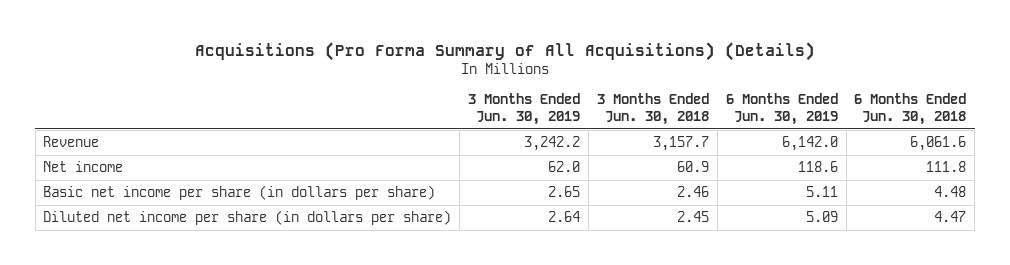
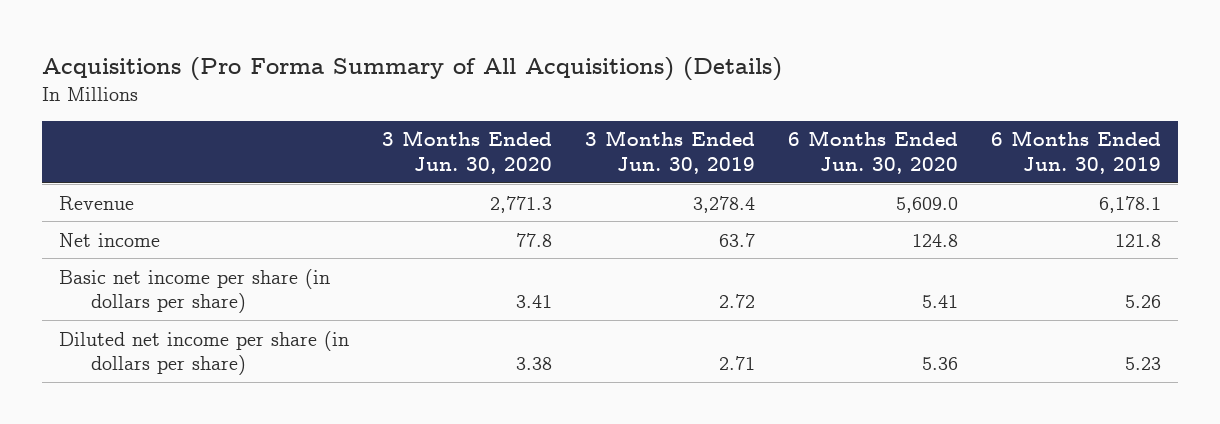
[596,93,709,126] 3 Months Ended Jun. 30, 2018 -> none
[854,93,967,126] 6 Months Ended Jun. 30, 2018 -> none
none -> [381,130,552,175] 3 Months Ended Jun. 30, 2020
none -> [788,130,959,175] 6 Months Ended Jun. 30, 2020
[524,135,581,151] 3,242.2 -> [692,195,755,213] 3,278.4
[781,135,838,151] 6,142.0 -> [1099,195,1162,213] 6,178.1
[548,160,581,172] 62.0 -> [718,232,755,247] 63.7
[797,160,838,172] 118.6 -> [1115,233,1162,247] 121.8
[548,185,581,197] 2.65 -> [718,294,755,309] 2.72
[805,185,838,197] 5.11 -> [1125,295,1162,309] 5.26
[548,210,581,222] 2.64 -> [718,356,755,371] 2.71
[805,210,838,222] 5.09 -> [1125,357,1162,371] 5.23

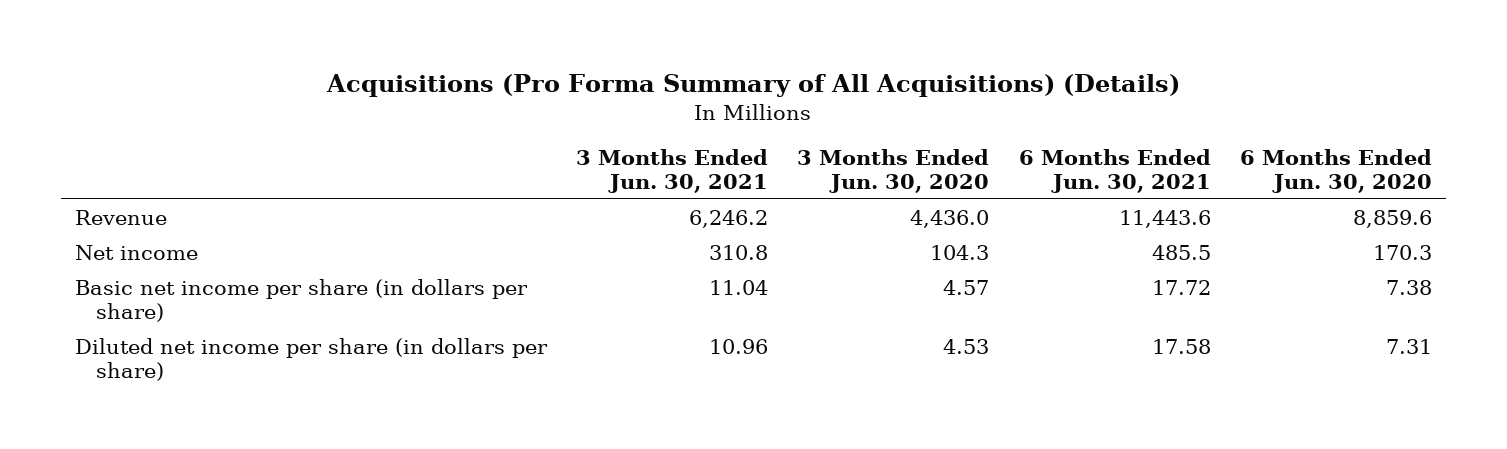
[584,130,755,175] 3 Months Ended Jun. 30, 2019 -> none
[991,130,1162,175] 6 Months Ended Jun. 30, 2019 -> none
none -> [576,148,769,193] 3 Months Ended Jun. 30, 2021
none -> [1018,148,1211,193] 6 Months Ended Jun. 30, 2021
[489,195,552,213] 2,771.3 -> [910,210,990,229] 4,436.0
[896,196,959,213] 5,609.0 -> [1352,210,1432,229] 8,859.6
[515,232,552,247] 77.8 -> [930,245,990,261] 104.3
[912,233,959,247] 124.8 -> [1372,245,1432,261] 170.3
[515,295,552,309] 3.41 -> [943,280,990,296] 4.57
[922,295,959,309] 5.41 -> [1385,280,1432,296] 7.38
[515,357,552,371] 3.38 -> [943,339,990,355] 4.53
[922,357,959,371] 5.36 -> [1385,339,1432,355] 7.31

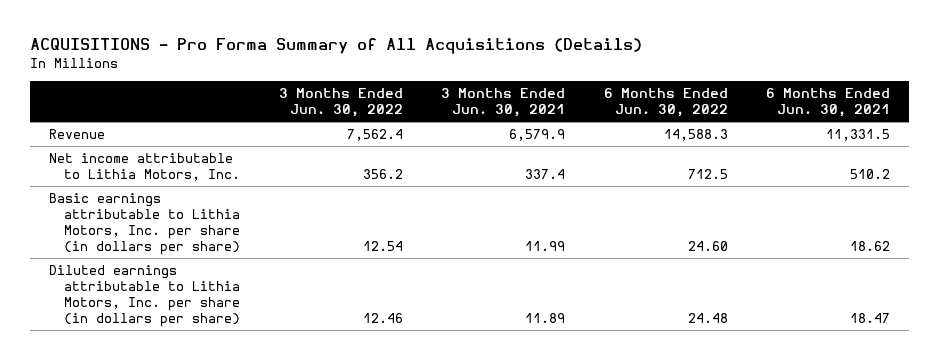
[326,74,1181,98] Acquisitions (Pro Forma Summary of All Acquisitions) (Details) -> [29,37,642,54] ACQUISITIONS - Pro Forma Summary of All Acquisitions (Details)
[797,148,990,193] 3 Months Ended Jun. 30, 2020 -> none
[1239,148,1432,193] 6 Months Ended Jun. 30, 2020 -> none
none -> [278,87,403,117] 3 Months Ended Jun. 30, 2022
none -> [603,87,728,117] 6 Months Ended Jun. 30, 2022
[689,210,769,229] 6,246.2 -> [509,129,566,142] 6,579.9
[1118,210,1211,229] 11,443.6 -> [826,129,891,142] 11,331.5
[75,245,199,261] Net income -> [48,153,241,182] Net income attributable to Lithia Motors, Inc.
[709,245,769,261] 310.8 -> [525,169,566,180] 337.4
[1151,245,1211,261] 485.5 -> [850,169,891,180] 510.2
[75,279,529,322] Basic net income per share (in dollars per share) -> [48,193,241,255] Basic earnings attributable to Lithia Motors, Inc. per share (in dollars per share)
[709,280,769,296] 11.04 -> [525,240,566,251] 11.99
[1151,280,1211,296] 17.72 -> [850,240,891,251] 18.62
[75,338,549,381] Diluted net income per share (in dollars per share) -> [48,265,241,327] Diluted earnings attributable to Lithia Motors, Inc. per share (in dollars per share)
[709,339,769,355] 10.96 -> [525,312,566,323] 11.89
[1151,339,1211,355] 17.58 -> [850,312,891,323] 18.47

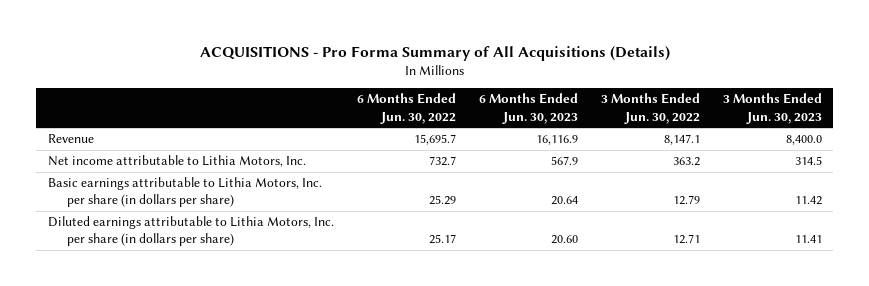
[441,87,566,117] 3 Months Ended Jun. 30, 2021 -> none
[766,87,891,117] 6 Months Ended Jun. 30, 2021 -> none
none -> [478,93,578,124] 6 Months Ended Jun. 30, 2023
none -> [722,93,822,124] 3 Months Ended Jun. 30, 2023
[346,129,403,142] 7,562.4 -> [663,134,700,146] 8,147.1
[663,129,728,142] 14,588.3 -> [413,134,456,146] 15,695.7
[362,169,403,180] 356.2 -> [672,157,700,167] 363.2
[687,169,728,180] 712.5 -> [428,156,456,167] 732.7
[362,240,403,251] 12.54 -> [672,195,700,206] 12.79
[687,240,728,251] 24.60 -> [428,195,456,206] 25.29
[362,312,403,323] 12.46 -> [672,234,700,245] 12.71
[687,312,728,323] 24.48 -> [428,234,456,245] 25.17

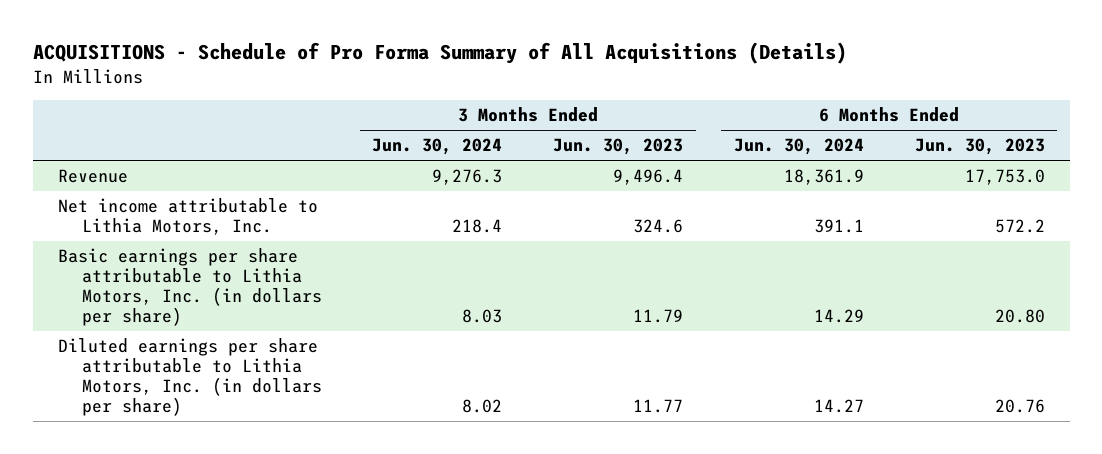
[199,45,670,61] ACQUISITIONS - Pro Forma Summary of All Acquisitions (Details) -> [32,42,847,65] ACQUISITIONS - Schedule of Pro Forma Summary of All Acquisitions (Details)
[356,93,456,124] 6 Months Ended Jun. 30, 2022 -> none
[600,93,700,124] 3 Months Ended Jun. 30, 2022 -> none
none -> [372,138,503,156] Jun. 30, 2024
none -> [733,138,864,156] Jun. 30, 2024
[535,135,578,146] 16,116.9 -> [964,169,1045,186] 17,753.0
[785,135,822,146] 8,400.0 -> [613,169,684,186] 9,496.4
[550,156,578,166] 567.9 -> [994,219,1045,234] 572.2
[794,156,822,166] 314.5 -> [633,219,684,234] 324.6
[47,177,322,208] Basic earnings attributable to Lithia Motors, Inc. per share (in dollars per share) -> [57,248,322,327] Basic earnings per share attributable to Lithia Motors, Inc. (in dollars per share)
[550,196,578,206] 20.64 -> [994,309,1045,324] 20.80
[794,196,822,206] 11.42 -> [633,309,684,324] 11.79
[47,216,334,247] Diluted earnings attributable to Lithia Motors, Inc. per share (in dollars per share) -> [57,338,322,417] Diluted earnings per share attributable to Lithia Motors, Inc. (in dollars per share)
[550,235,578,245] 20.60 -> [994,399,1045,414] 20.76
[794,235,822,244] 11.41 -> [633,399,684,414] 11.77

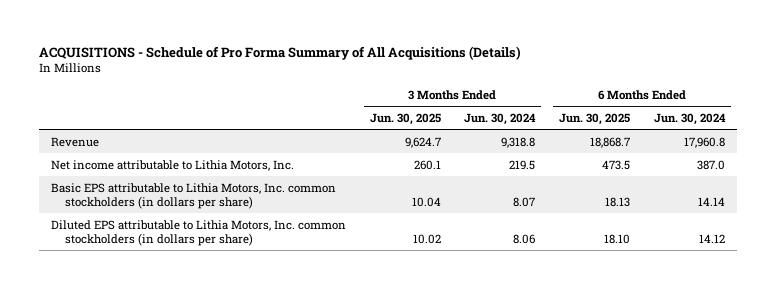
[553,138,684,156] Jun. 30, 2023 -> none
[914,138,1045,156] Jun. 30, 2023 -> none
none -> [369,113,441,126] Jun. 30, 2025
none -> [559,113,631,126] Jun. 30, 2025
[432,169,503,186] 9,276.3 -> [501,136,536,148] 9,318.8
[783,169,864,186] 18,361.9 -> [684,136,726,148] 17,960.8
[452,219,503,234] 218.4 -> [509,159,536,170] 219.5
[813,219,864,234] 391.1 -> [697,159,726,170] 387.0
[57,248,322,327] Basic earnings per share attributable to Lithia Motors, Inc. (in dollars per share) -> [50,182,336,209] Basic EPS attributable to Lithia Motors, Inc. common stockholders (in dollars per share)
[462,309,503,324] 8.03 -> [513,196,536,207] 8.07
[813,309,864,324] 14.29 -> [698,196,726,206] 14.14
[57,338,322,417] Diluted earnings per share attributable to Lithia Motors, Inc. (in dollars per share) -> [50,219,346,246] Diluted EPS attributable to Lithia Motors, Inc. common stockholders (in dollars per share)
[462,399,503,414] 8.02 -> [513,233,536,244] 8.06
[813,399,864,414] 14.27 -> [699,233,726,243] 14.12

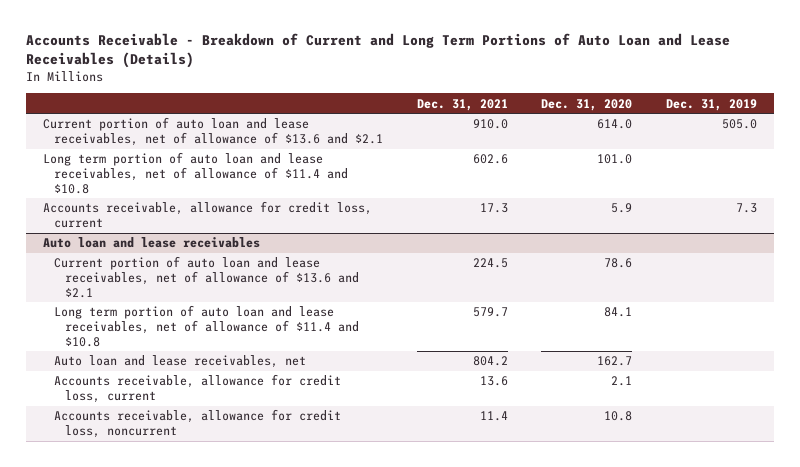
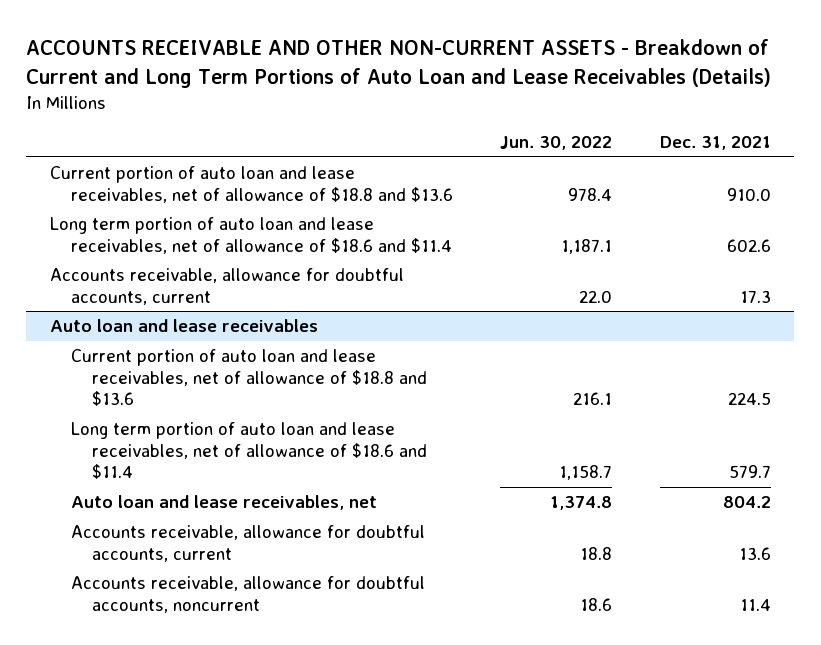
[26,33,731,69] Accounts Receivable - Breakdown of Current and Long Term Portions of Auto Loan and Lease Receivables (Details) -> [26,38,772,88] ACCOUNTS RECEIVABLE AND OTHER NON-CURRENT ASSETS - Breakdown of Current and Long Term Portions of Auto Loan and Lease Receivables (Details)
[541,98,633,111] Dec. 31, 2020 -> none
[666,98,758,111] Dec. 31, 2019 -> none
none -> [500,136,613,151] Jun. 30, 2022
[43,117,383,147] Current portion of auto loan and lease receivables, net of allowance of $13.6 and $2.1 -> [50,166,453,203] Current portion of auto loan and lease receivables, net of allowance of $18.8 and $13.6
[43,152,348,194] Long term portion of auto loan and lease receivables, net of allowance of $11.4 and $10.8 -> [50,217,452,254] Long term portion of auto loan and lease receivables, net of allowance of $18.6 and $11.4
[43,201,373,229] Accounts receivable, allowance for credit loss, current -> [50,268,405,305] Accounts receivable, allowance for doubtful accounts, current
[53,256,359,298] Current portion of auto loan and lease receivables, net of allowance of $13.6 and $2.1 -> [70,349,427,407] Current portion of auto loan and lease receivables, net of allowance of $18.8 and $13.6
[53,305,359,347] Long term portion of auto loan and lease receivables, net of allowance of $11.4 and $10.8 -> [70,422,427,480] Long term portion of auto loan and lease receivables, net of allowance of $18.6 and $11.4
[53,374,341,404] Accounts receivable, allowance for credit loss, current -> [70,525,425,562] Accounts receivable, allowance for doubtful accounts, current
[53,409,341,439] Accounts receivable, allowance for credit loss, noncurrent -> [70,576,425,613] Accounts receivable, allowance for doubtful accounts, noncurrent

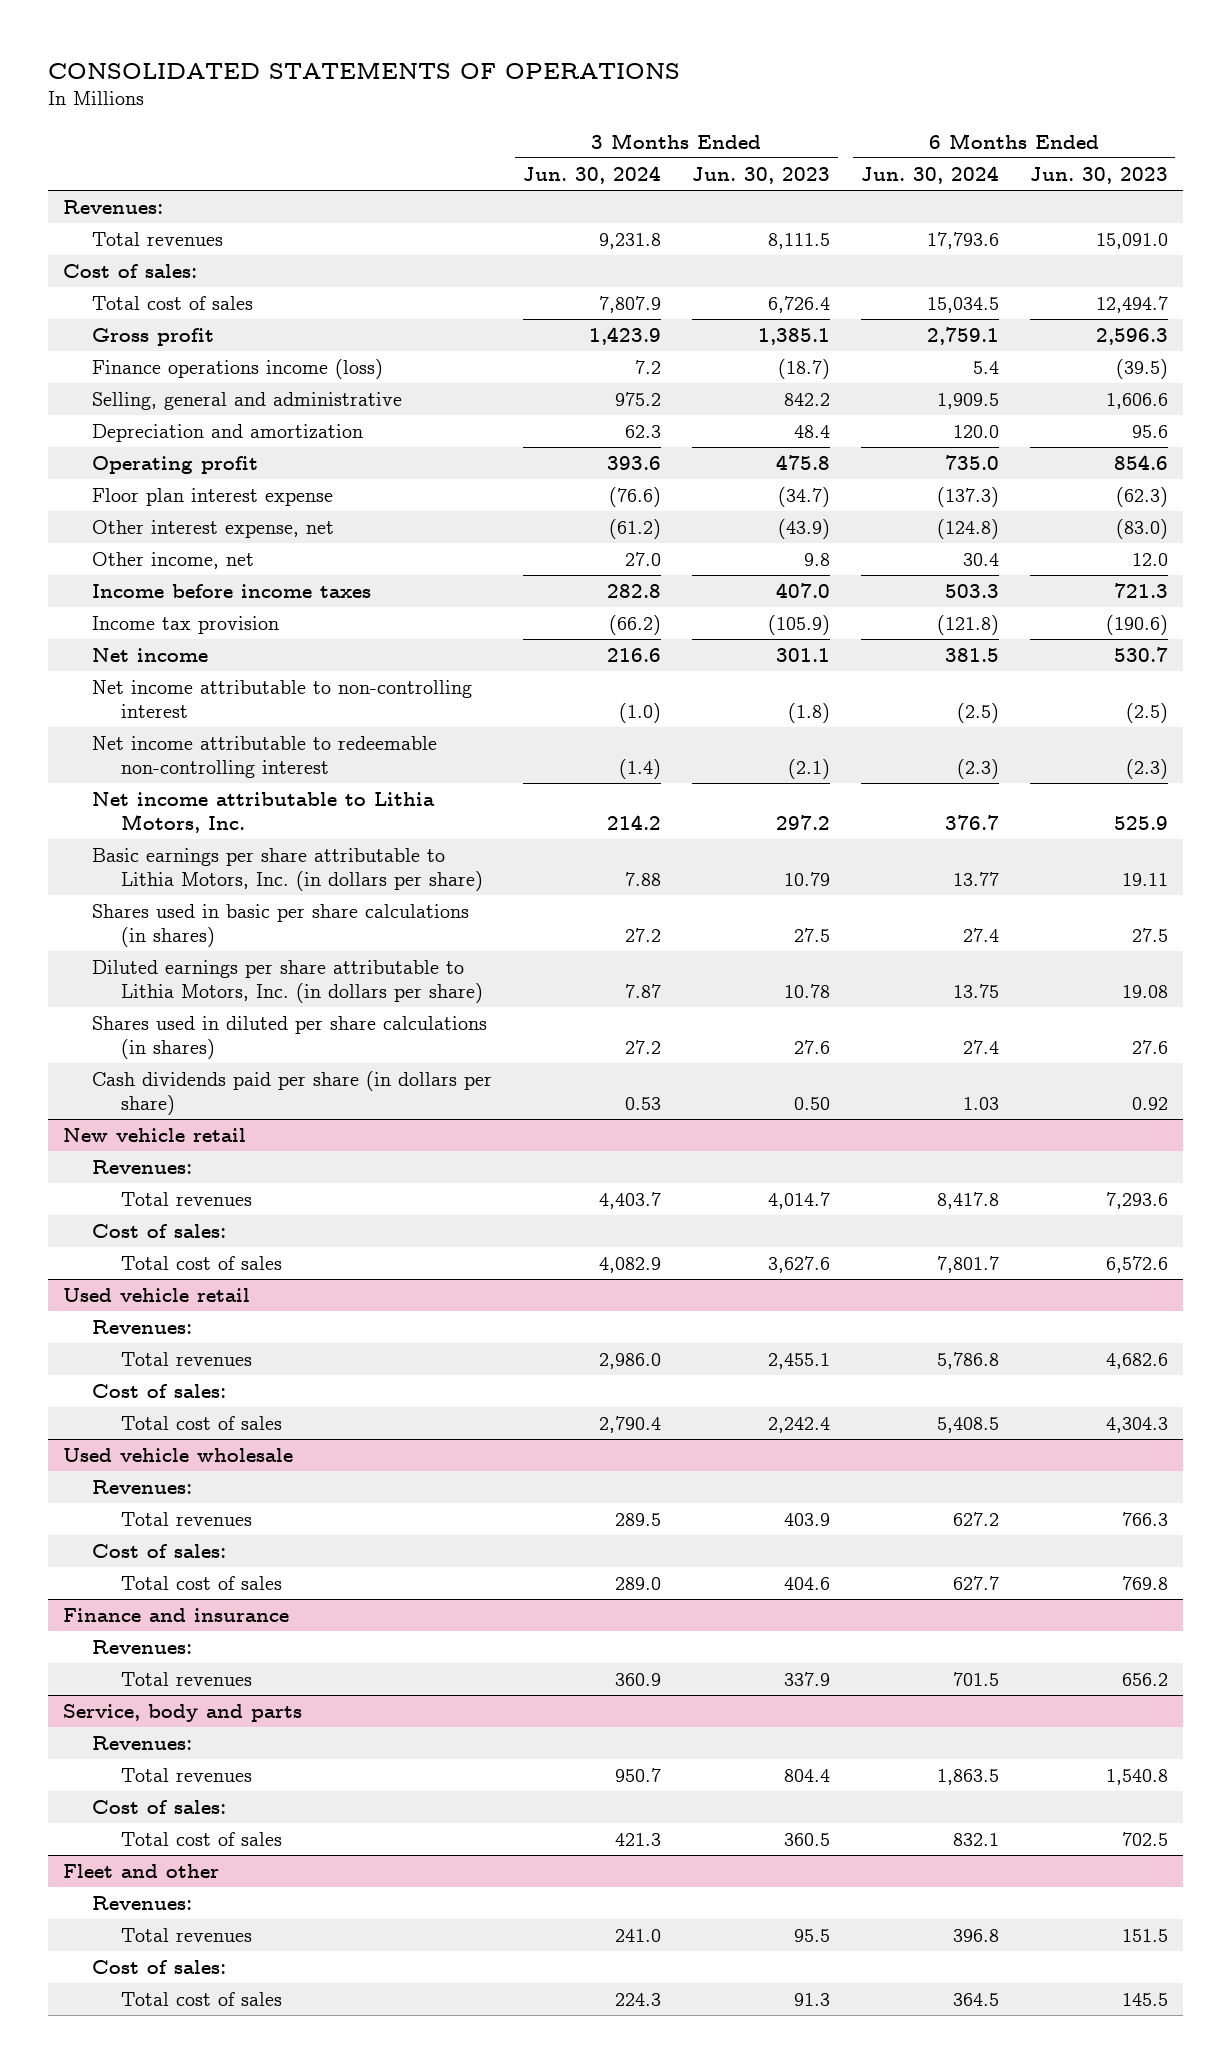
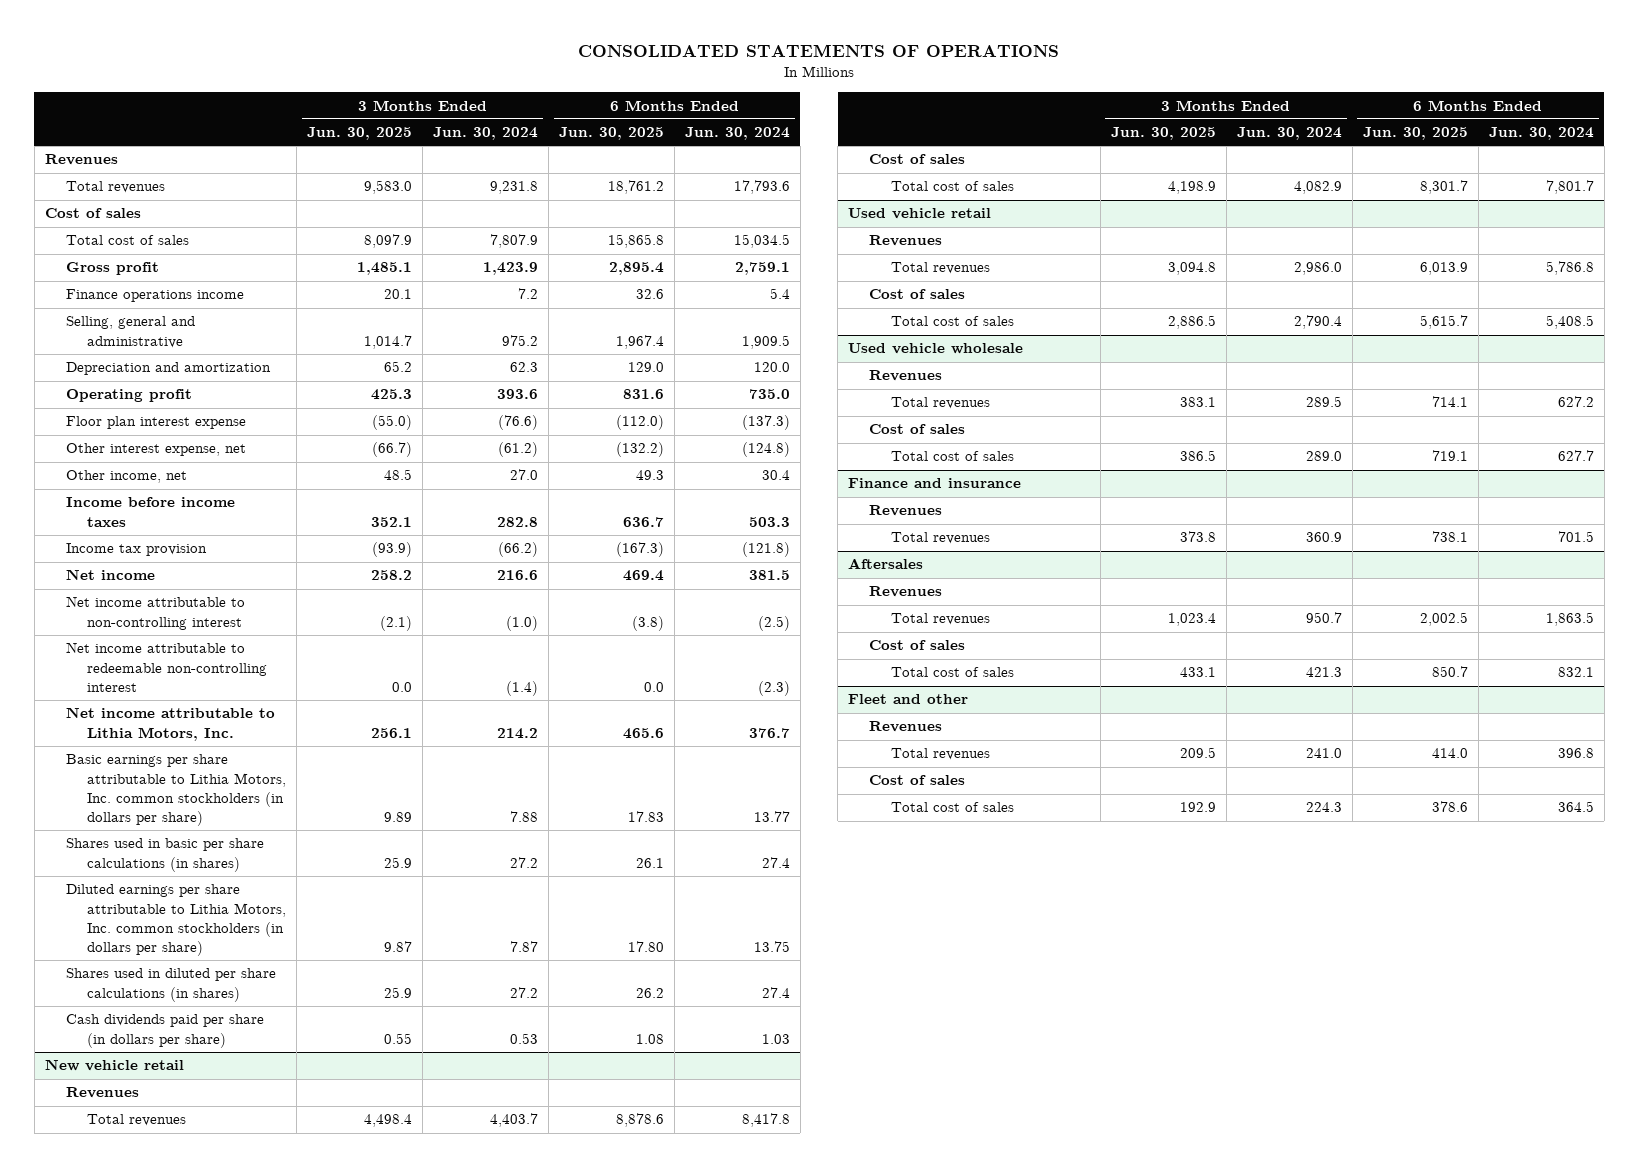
[691,167,830,185] Jun. 30, 2023 -> none
[1029,167,1168,185] Jun. 30, 2023 -> none
none -> [307,127,413,141] Jun. 30, 2025
none -> [559,127,665,141] Jun. 30, 2025
[62,200,163,215] Revenues: -> [44,154,118,166] Revenues
[62,264,197,279] Cost of sales: -> [44,208,141,219] Cost of sales
[92,359,384,380] Finance operations income (loss) -> [65,289,244,303] Finance operations income
[92,848,484,891] Basic earnings per share attributable to Lithia Motors, Inc. (in dollars per share) -> [65,754,287,827] Basic earnings per share attributable to Lithia Motors, Inc. common stockholders (in dollars per share)
[92,960,484,1003] Diluted earnings per share attributable to Lithia Motors, Inc. (in dollars per share) -> [65,884,287,957] Diluted earnings per share attributable to Lithia Motors, Inc. common stockholders (in dollars per share)
[92,1160,193,1175] Revenues: -> [65,1087,139,1099] Revenues
[92,1224,227,1239] Cost of sales: -> [869,154,966,165] Cost of sales
[92,1320,193,1335] Revenues: -> [869,235,943,247] Revenues
[92,1384,227,1399] Cost of sales: -> [869,289,966,300] Cost of sales
[92,1480,193,1495] Revenues: -> [869,370,943,382] Revenues
[92,1544,227,1559] Cost of sales: -> [869,424,966,435] Cost of sales
[92,1640,193,1655] Revenues: -> [869,505,943,517] Revenues
[62,1704,302,1723] Service, body and parts -> none
none -> [848,558,924,570] Aftersales
[92,1736,193,1751] Revenues: -> [869,586,943,598] Revenues
[92,1800,227,1815] Cost of sales: -> [869,640,966,651] Cost of sales
[92,1896,193,1911] Revenues: -> [869,721,943,733] Revenues
[92,1960,227,1975] Cost of sales: -> [869,775,966,786] Cost of sales

